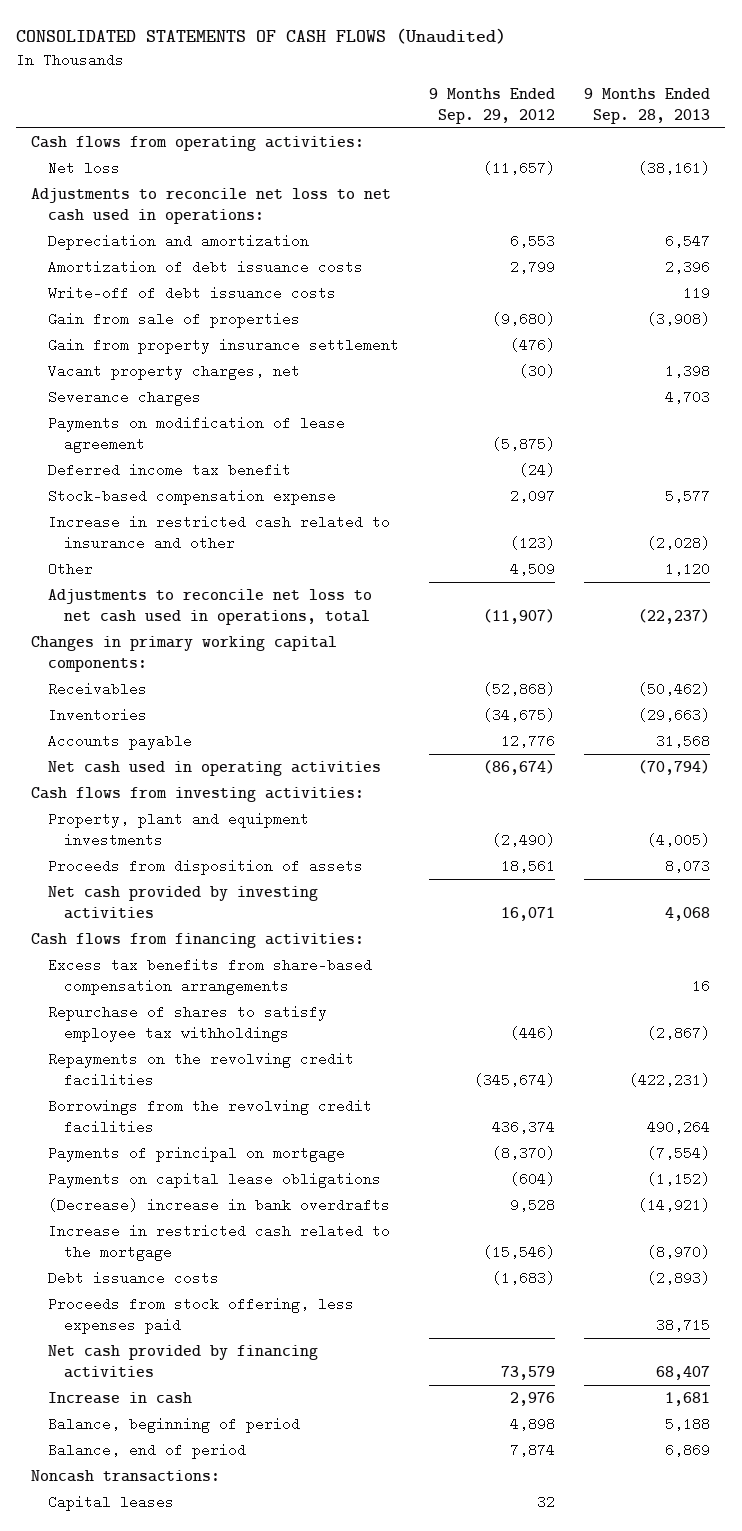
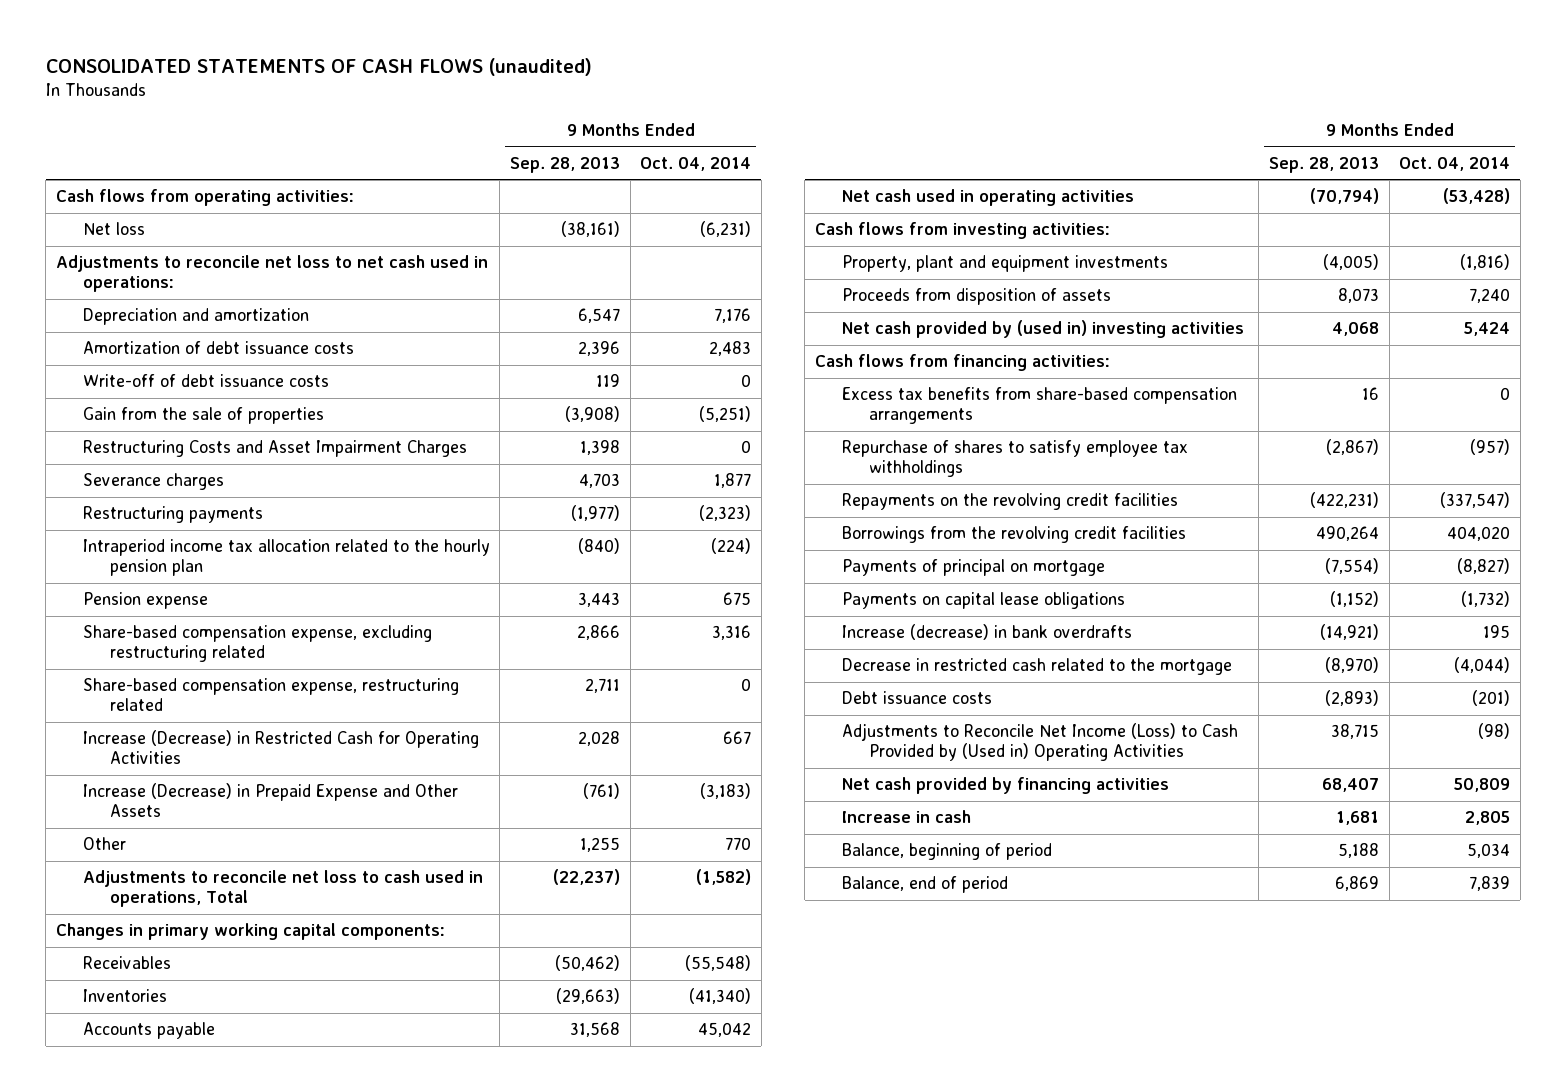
[16,28,507,45] CONSOLIDATED STATEMENTS OF CASH FLOWS (Unaudited) -> [45,57,592,76] CONSOLIDATED STATEMENTS OF CASH FLOWS (unaudited)
[428,88,555,125] 9 Months Ended Sep. 29, 2012 -> none
none -> [640,156,752,171] Oct. 04, 2014
[47,337,399,354] Gain from property insurance settlement -> none
[47,311,300,328] Gain from sale of properties -> [82,407,324,425] Gain from the sale of properties
[47,363,300,380] Vacant property charges, net -> [82,440,467,458] Restructuring Costs and Asset Impairment Charges
[47,415,345,453] Payments on modification of lease agreement -> none
[47,462,291,477] Deferred income tax benefit -> none
[47,488,336,505] Stock-based compensation expense -> none
[47,514,390,550] Increase in restricted cash related to insurance and other -> none
none -> [82,506,263,524] Restructuring payments
none -> [82,539,490,577] Intraperiod income tax allocation related to the hourly pension plan
none -> [82,592,208,610] Pension expense
none -> [82,625,432,663] Share-based compensation expense, excluding restructuring related
none -> [82,678,459,712] Share-based compensation expense, restructuring related
none -> [82,730,479,765] Increase (Decrease) in Restricted Cash for Operating Activities
none -> [82,783,458,818] Increase (Decrease) in Prepaid Expense and Other Assets
[665,561,711,576] 1,120 -> [580,837,621,853] 1,255
[47,588,372,625] Adjustments to reconcile net loss to net cash used in operations, total -> [82,870,483,908] Adjustments to reconcile net loss to cash used in operations, Total
[47,885,318,919] Net cash provided by investing activities -> [841,320,1244,339] Net cash provided by (used in) investing activities
[47,1197,390,1212] (Decrease) increase in bank overdrafts -> [841,624,1132,641] Increase (decrease) in bank overdrafts
[47,1223,390,1261] Increase in restricted cash related to the mortgage -> [841,658,1232,676] Decrease in restricted cash related to the mortgage
[47,1296,354,1334] Proceeds from stock offering, less expenses paid -> [841,723,1238,762] Adjustments to Reconcile Net Income (Loss) to Cash Provided by (Used in) Operating Activities
[31,1469,221,1482] Noncash transactions: -> none
[47,1494,174,1511] Capital leases -> none

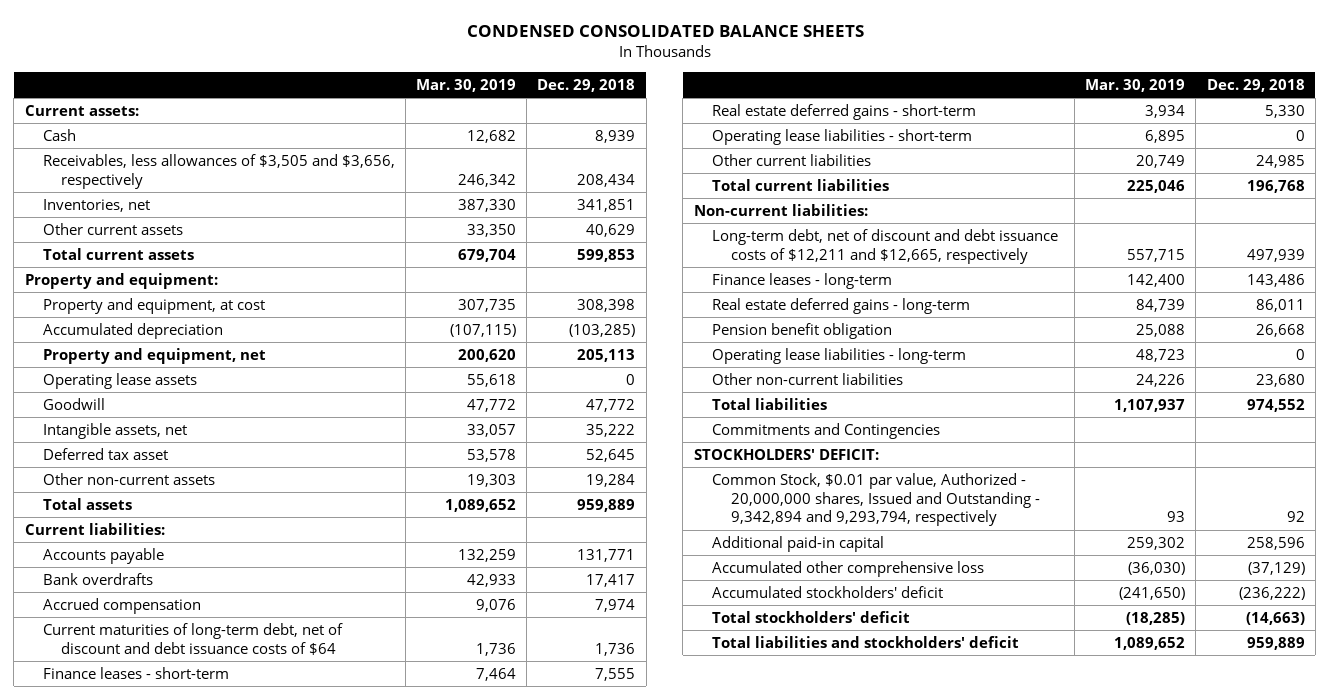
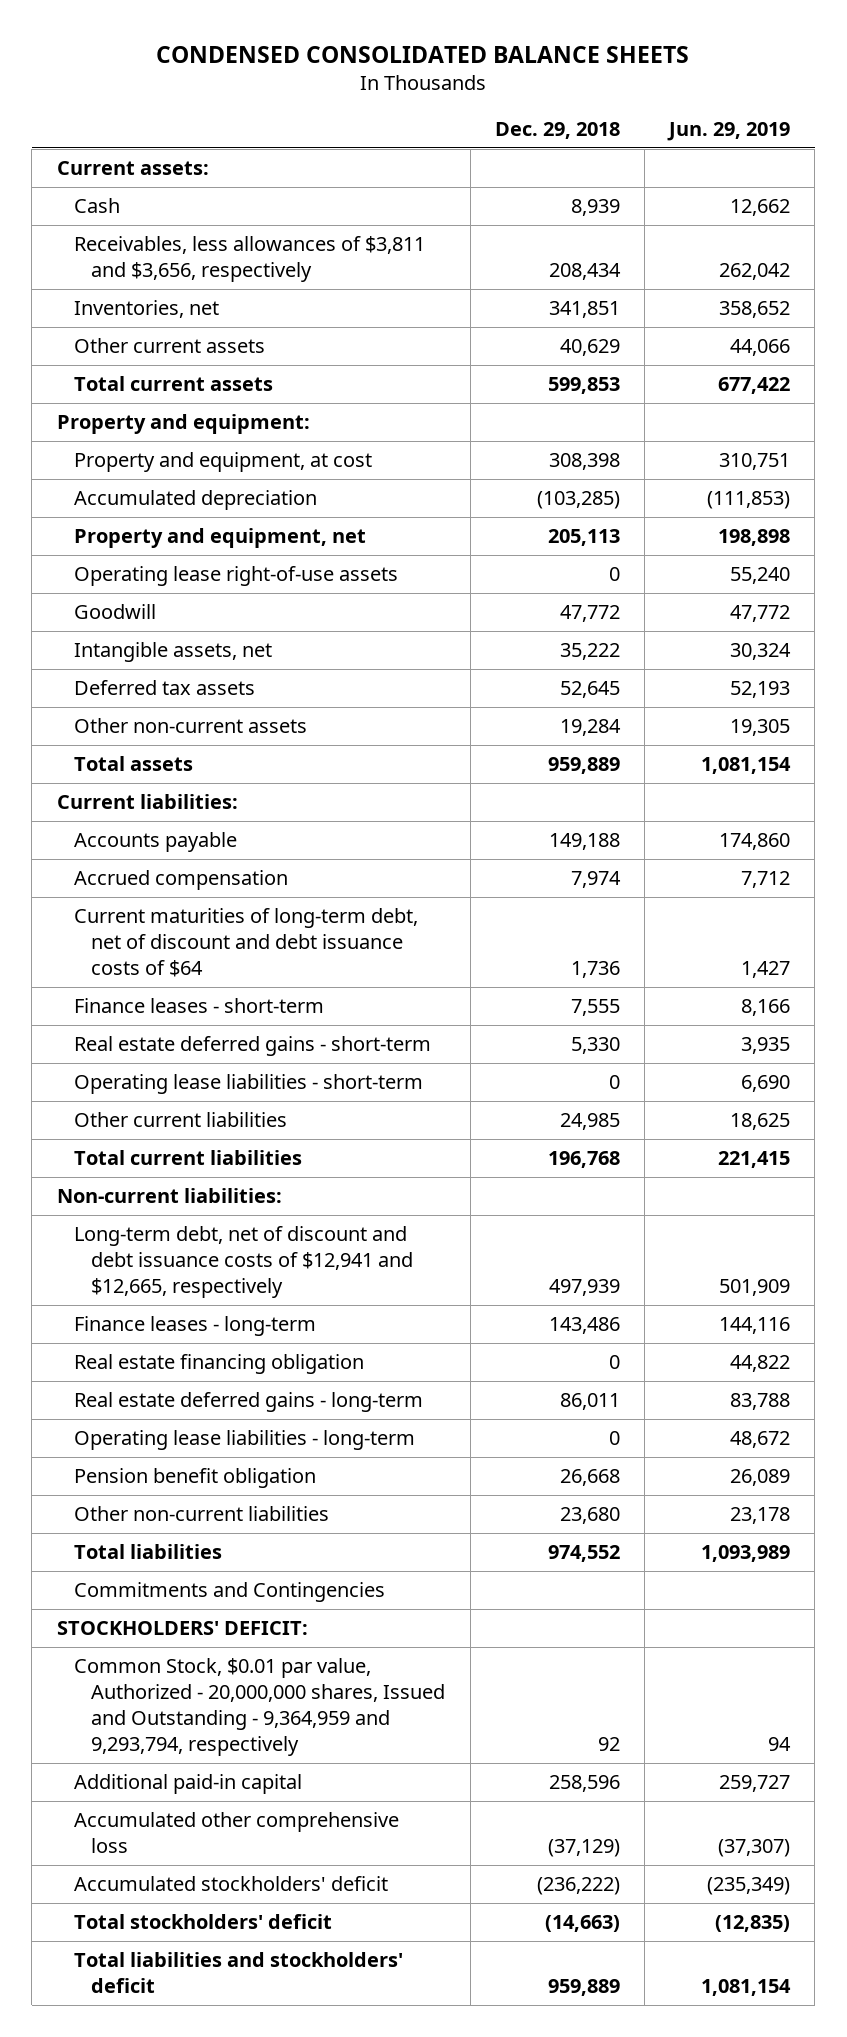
[416,78,517,92] Mar. 30, 2019 -> none
none -> [667,121,791,141] Jun. 29, 2019
[42,153,395,189] Receivables, less allowances of $3,505 and $3,656, respectively -> [74,236,426,283] Receivables, less allowances of $3,811 and $3,656, respectively
[42,372,197,389] Operating lease assets -> [74,566,399,587] Operating lease right-of-use assets
[42,447,168,460] Deferred tax asset -> [74,680,256,696] Deferred tax assets
[42,572,153,585] Bank overdrafts -> none
[577,548,636,562] 131,771 -> [548,833,620,851] 149,188
[712,228,1059,264] Long-term debt, net of discount and debt issuance costs of $12,211 and $12,665, respectively -> [74,1226,414,1298] Long-term debt, net of discount and debt issuance costs of $12,941 and $12,665, respectively
none -> [74,1354,365,1375] Real estate financing obligation
[712,322,893,339] Pension benefit obligation -> [74,1468,317,1489] Pension benefit obligation
[712,472,1040,527] Common Stock, $0.01 par value, Authorized - 20,000,000 shares, Issued and Outstanding - 9,342,894 and 9,293,794, respectively -> [74,1658,446,1756] Common Stock, $0.01 par value, Authorized - 20,000,000 shares, Issued and Outstanding - 9,364,959 and 9,293,794, respectively

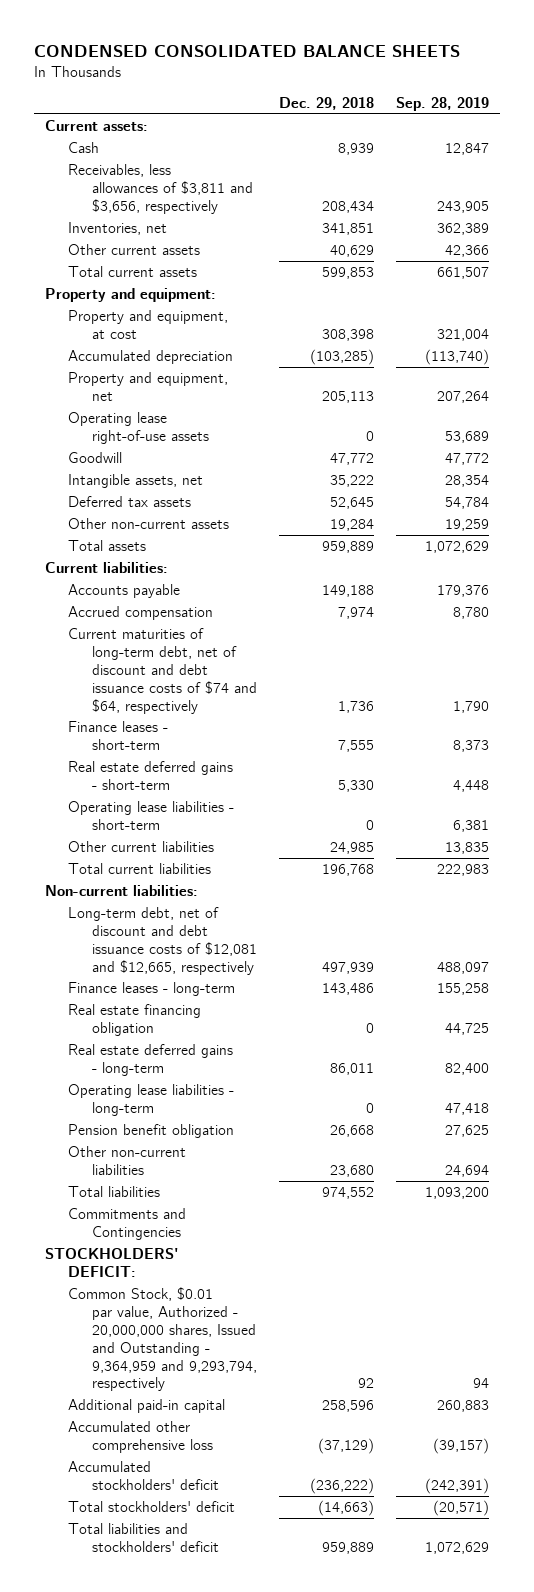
[667,121,791,141] Jun. 29, 2019 -> none
none -> [395,96,489,111] Sep. 28, 2019
[74,908,419,977] Current maturities of long-term debt, net of discount and debt issuance costs of $64 -> [68,628,257,714] Current maturities of long-term debt, net of discount and debt issuance costs of $74 and $64, respectively
[74,1226,414,1298] Long-term debt, net of discount and debt issuance costs of $12,941 and $12,665, respectively -> [68,907,257,975] Long-term debt, net of discount and debt issuance costs of $12,081 and $12,665, respectively

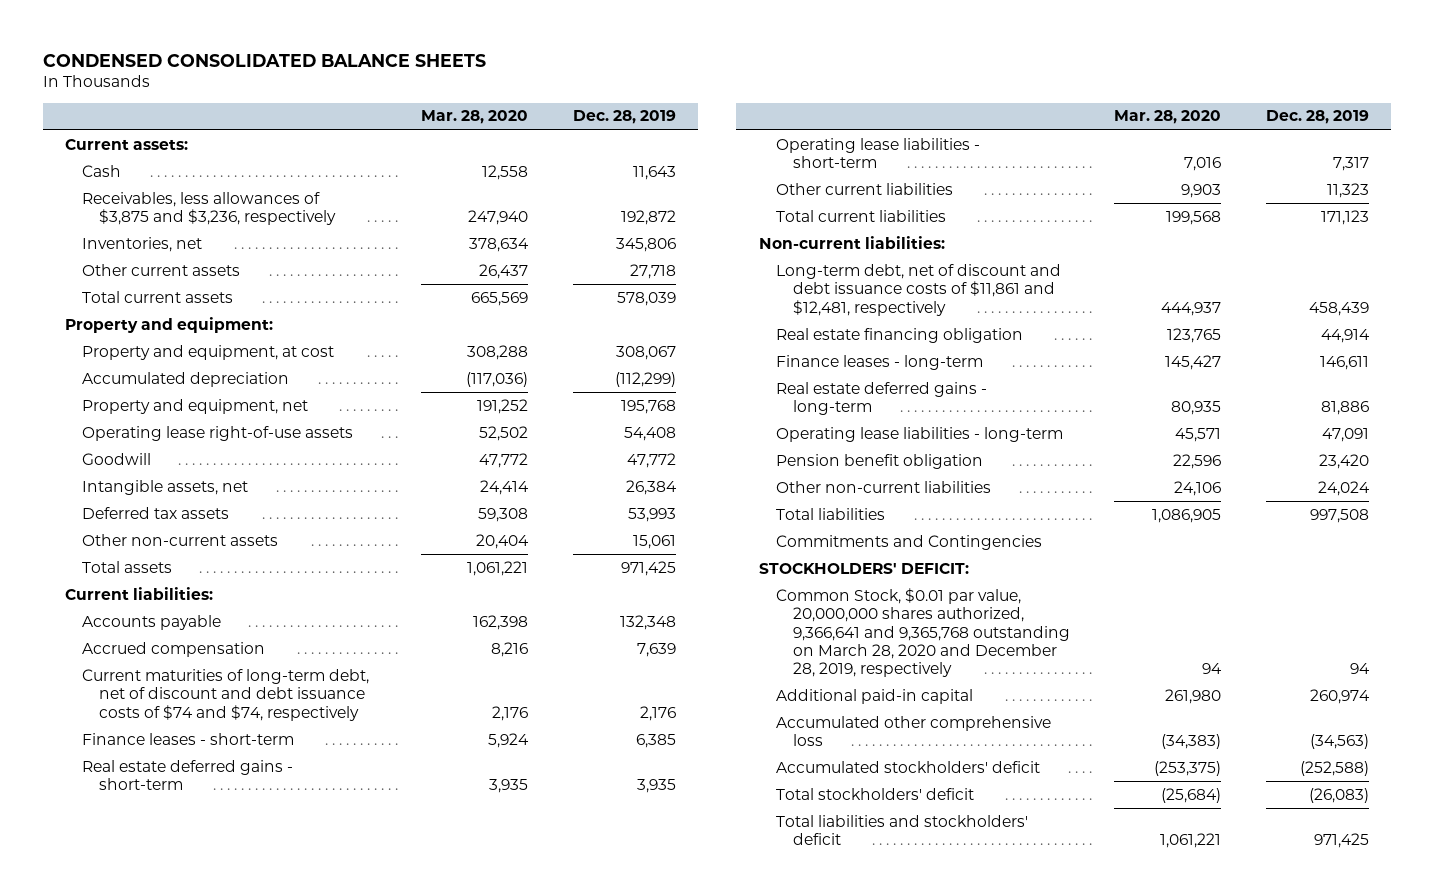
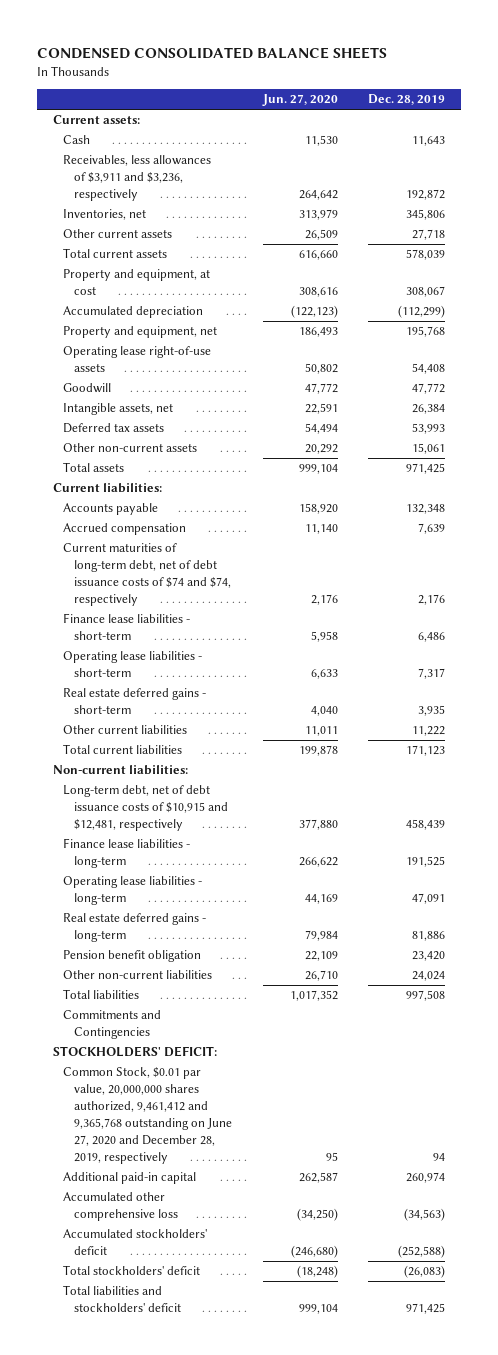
[420,110,528,125] Mar. 28, 2020 -> none
none -> [261,94,338,107] Jun. 27, 2020
[82,191,337,226] Receivables, less allowances of $3,875 and $3,236, respectively -> [63,155,212,202] Receivables, less allowances of $3,911 and $3,236, respectively
[65,316,274,333] Property and equipment: -> none
[82,668,370,721] Current maturities of long-term debt, net of discount and debt issuance costs of $74 and $74, respectively -> [63,543,232,607] Current maturities of long-term debt, net of debt issuance costs of $74 and $74, respectively
[82,732,295,745] Finance leases - short-term -> [63,613,191,641] Finance lease liabilities - short-term
[635,733,676,748] 6,385 -> [418,632,446,643] 6,486
[82,759,294,791] Real estate deferred gains - short-term -> [63,688,207,715] Real estate deferred gains - short-term
[1327,182,1370,198] 11,323 -> [412,726,446,737] 11,222
[775,327,1023,343] Real estate financing obligation -> none
[775,263,1061,316] Long-term debt, net of discount and debt issuance costs of $11,861 and $12,481, respectively -> [63,785,229,832] Long-term debt, net of debt issuance costs of $10,915 and $12,481, respectively
[775,354,983,370] Finance leases - long-term -> [63,838,191,869] Finance lease liabilities - long-term
[1320,355,1370,370] 146,611 -> [406,856,446,868] 191,525
[775,381,987,416] Real estate deferred gains - long-term -> [63,913,207,943] Real estate deferred gains - long-term
[775,587,1070,678] Common Stock, $0.01 par value, 20,000,000 shares authorized, 9,366,641 and 9,365,768 outstanding on March 28, 2020 and December 28, 2019, respectively -> [63,1067,233,1164] Common Stock, $0.01 par value, 20,000,000 shares authorized, 9,461,412 and 9,365,768 outstanding on June 27, 2020 and December 28, 2019, respectively

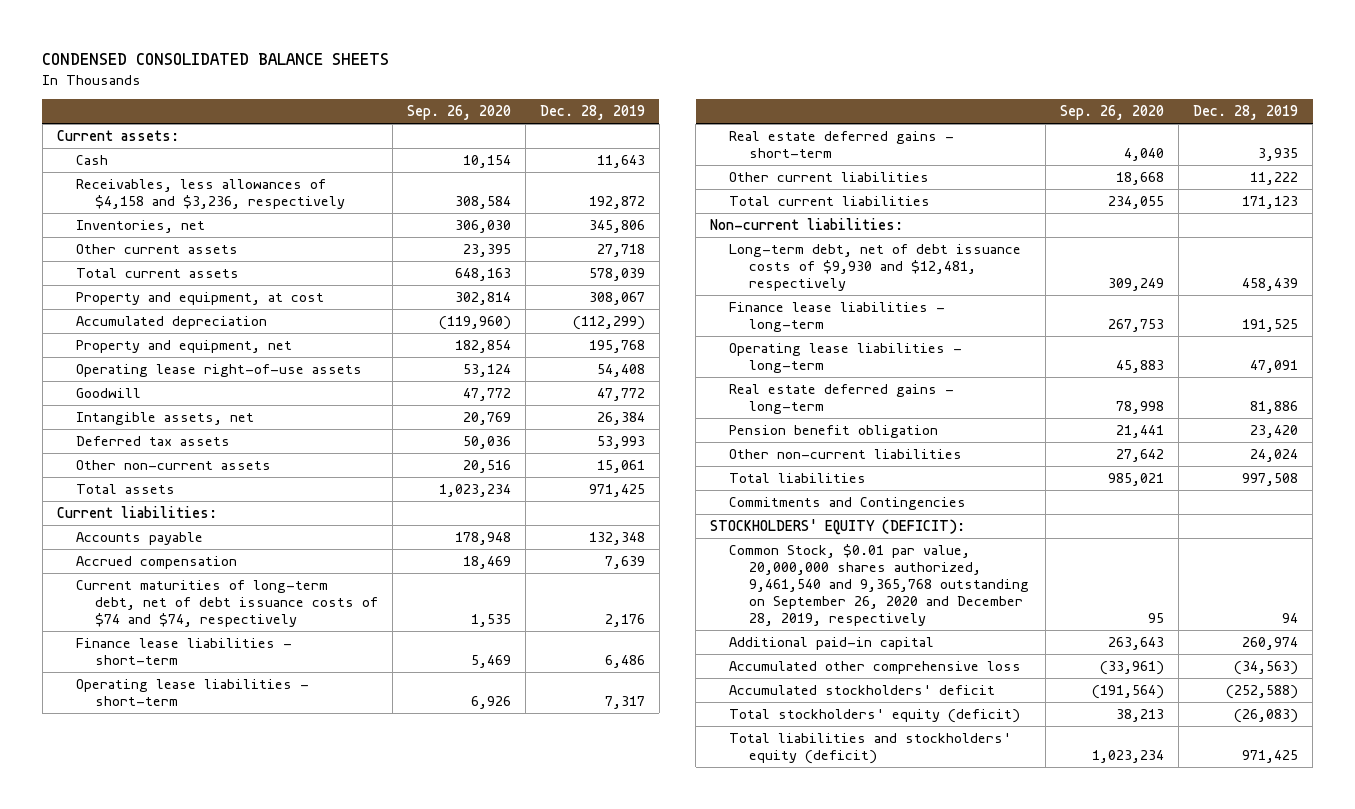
[261,94,338,107] Jun. 27, 2020 -> none
none -> [407,105,512,121] Sep. 26, 2020
[63,155,212,202] Receivables, less allowances of $3,911 and $3,236, respectively -> [75,179,346,210] Receivables, less allowances of $4,158 and $3,236, respectively
[63,785,229,832] Long-term debt, net of debt issuance costs of $10,915 and $12,481, respectively -> [729,244,1022,292] Long-term debt, net of debt issuance costs of $9,930 and $12,481, respectively
[52,1046,217,1058] STOCKHOLDERS' DEFICIT: -> [710,519,966,536] STOCKHOLDERS' EQUITY (DEFICIT):
[63,1067,233,1164] Common Stock, $0.01 par value, 20,000,000 shares authorized, 9,461,412 and 9,365,768 outstanding on June 27, 2020 and December 28, 2019, respectively -> [729,544,1029,627] Common Stock, $0.01 par value, 20,000,000 shares authorized, 9,461,540 and 9,365,768 outstanding on September 26, 2020 and December 28, 2019, respectively
[63,1265,201,1276] Total stockholders' deficit -> [729,709,1021,724] Total stockholders' equity (deficit)
[63,1285,182,1313] Total liabilities and stockholders' deficit -> [729,733,1012,765] Total liabilities and stockholders' equity (deficit)

